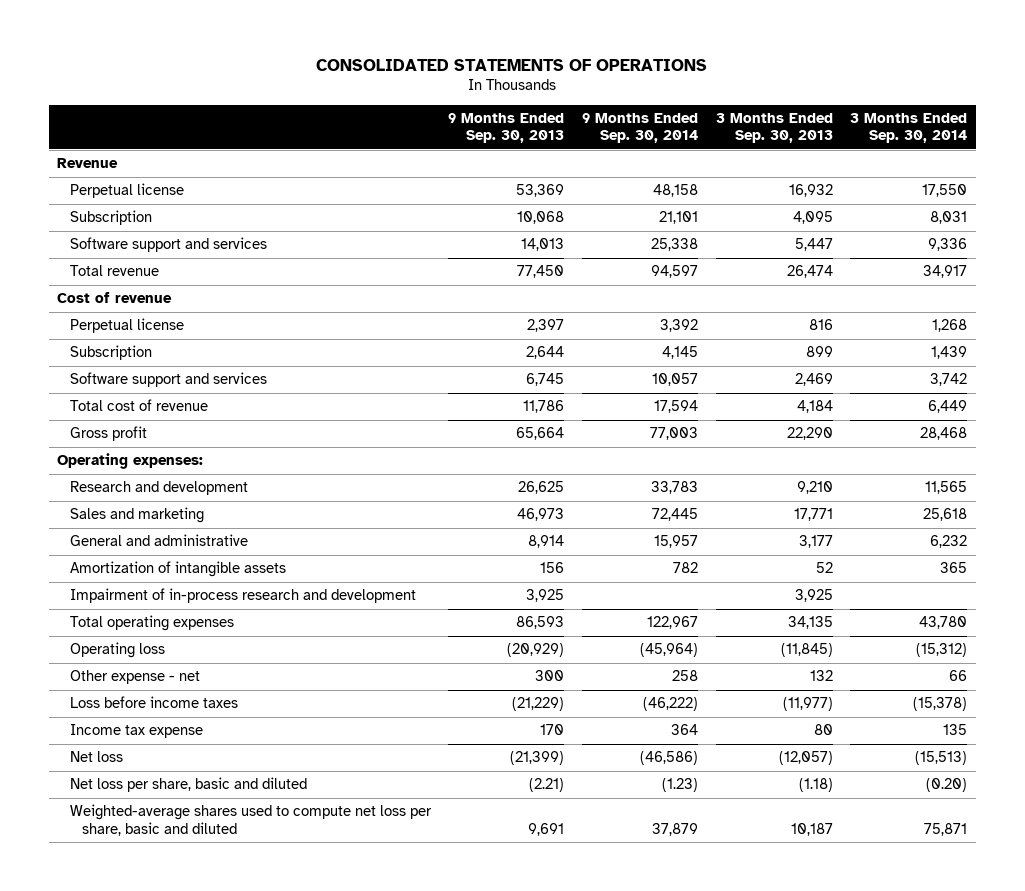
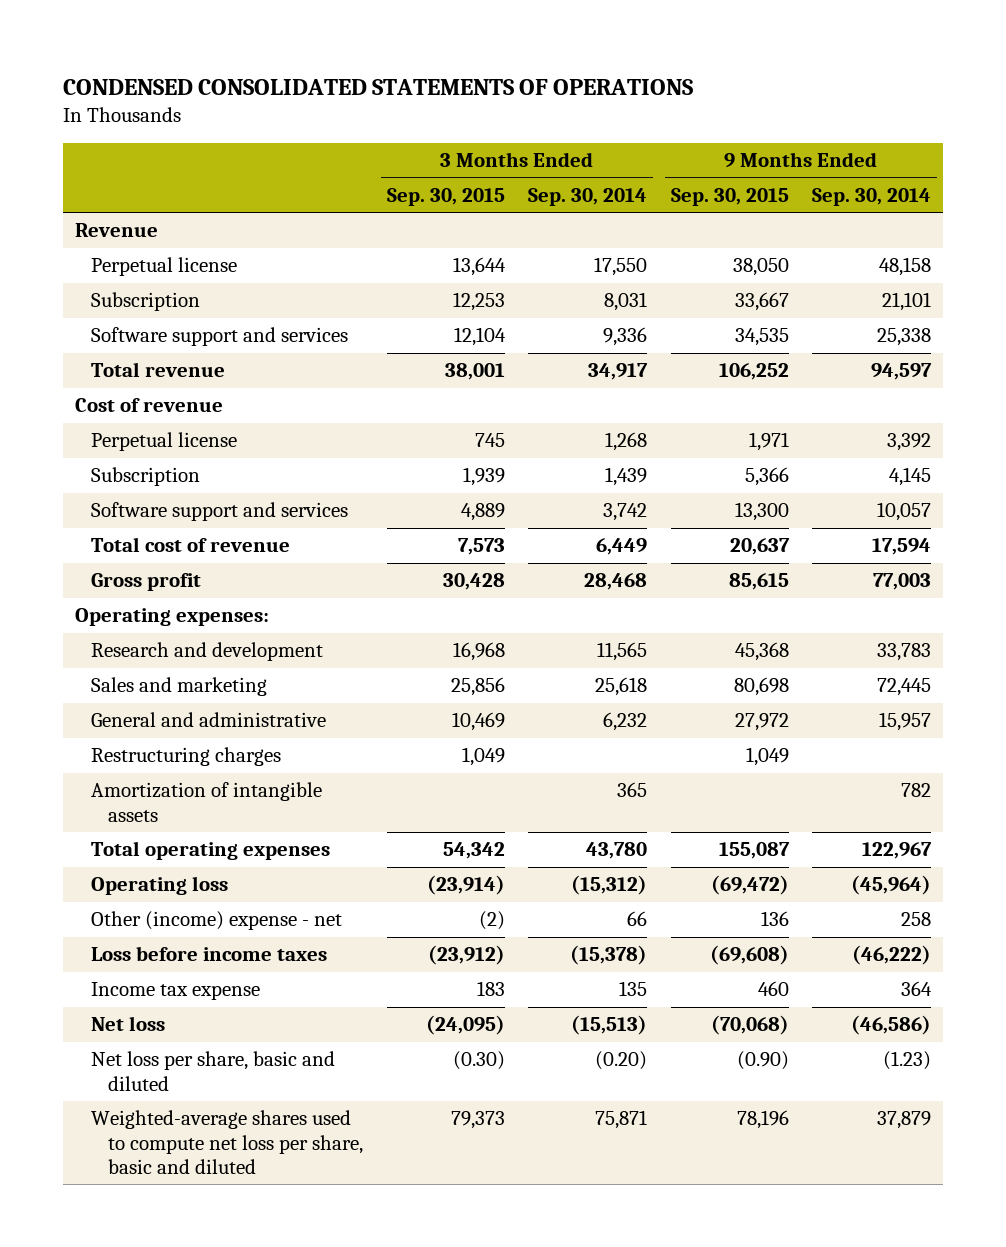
[316,58,708,71] CONSOLIDATED STATEMENTS OF OPERATIONS -> [62,78,693,95] CONDENSED CONSOLIDATED STATEMENTS OF OPERATIONS
[448,112,565,144] 9 Months Ended Sep. 30, 2013 -> none
[715,112,833,144] 3 Months Ended Sep. 30, 2013 -> none
none -> [386,187,505,206] Sep. 30, 2015
none -> [670,187,789,206] Sep. 30, 2015
none -> [91,747,282,767] Restructuring charges
[69,588,416,604] Impairment of in-process research and development -> none
[69,670,200,685] Other expense - net -> [91,911,343,931] Other (income) expense - net

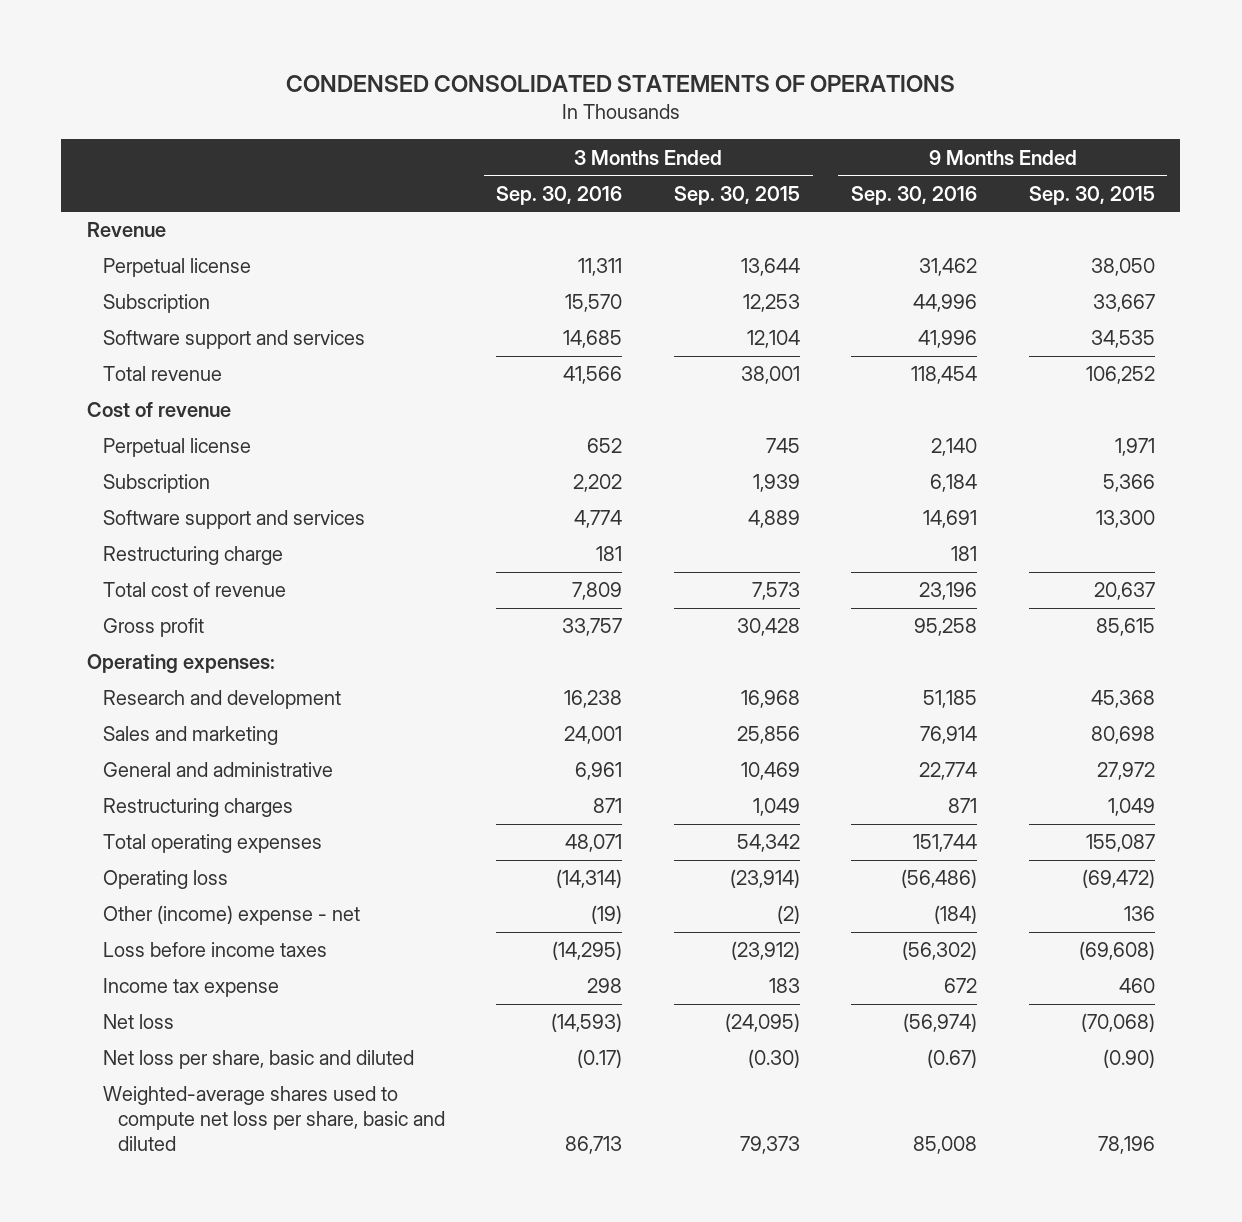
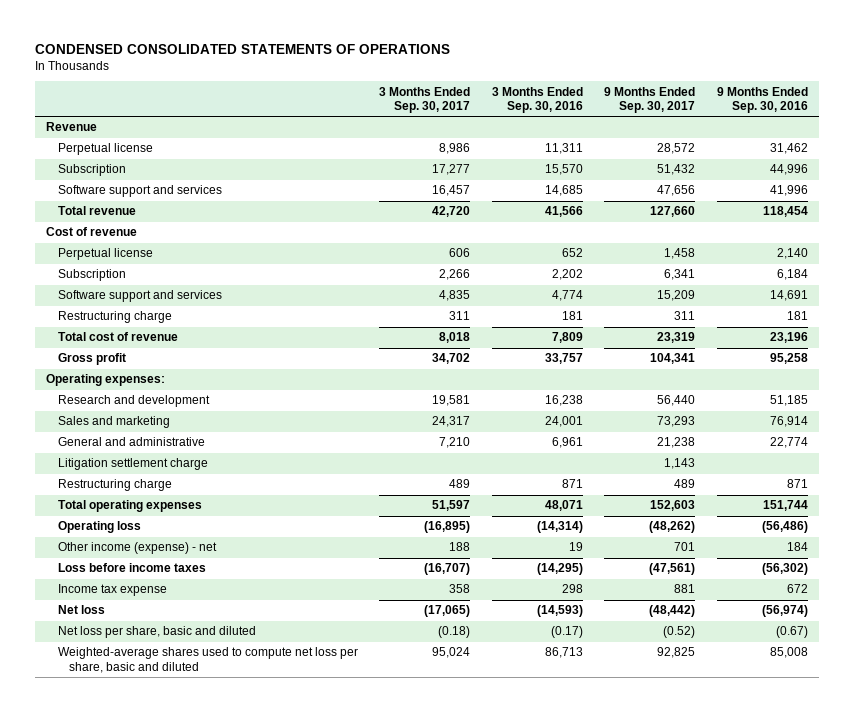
[673,185,800,205] Sep. 30, 2015 -> none
[1028,185,1155,205] Sep. 30, 2015 -> none
none -> [379,86,471,114] 3 Months Ended Sep. 30, 2017
none -> [604,86,696,114] 9 Months Ended Sep. 30, 2017
none -> [57,458,208,471] Litigation settlement charge
[102,798,293,818] Restructuring charges -> [57,479,172,492] Restructuring charge
[102,905,360,926] Other (income) expense - net -> [57,542,217,555] Other income (expense) - net
[591,905,623,925] (19) -> [568,542,583,552] 19
[934,905,978,925] (184) -> [787,542,809,552] 184

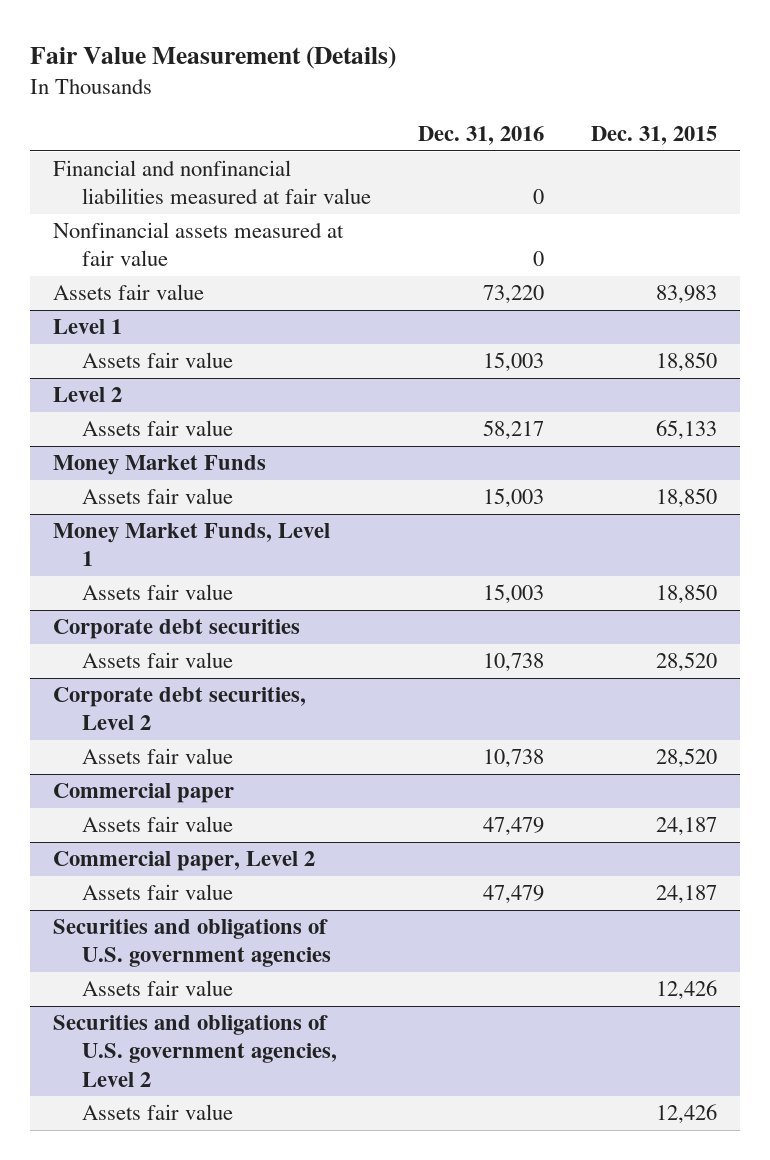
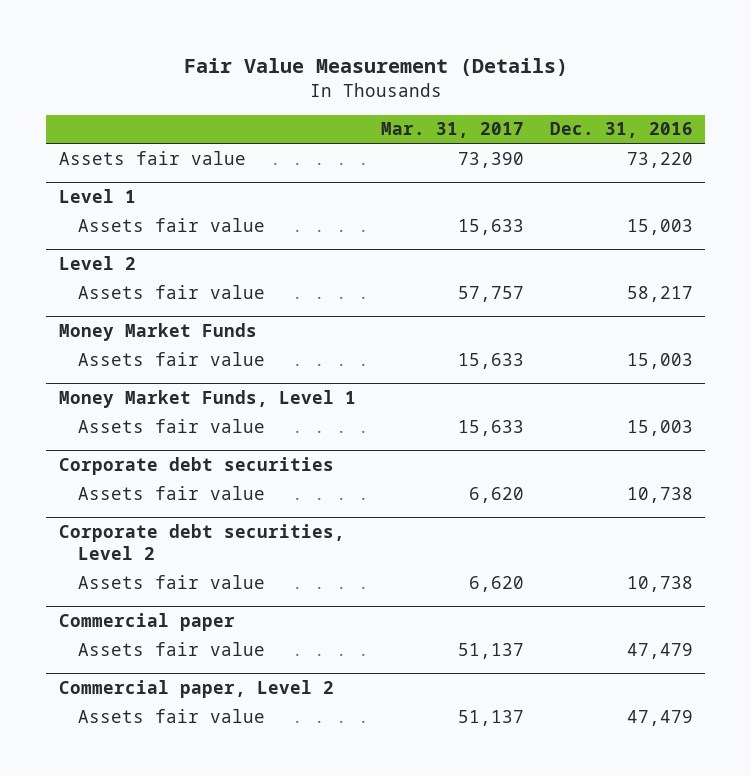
[590,126,717,146] Dec. 31, 2015 -> none
none -> [381,122,525,139] Mar. 31, 2017
[53,160,372,205] Financial and nonfinancial liabilities measured at fair value -> none
[53,222,345,267] Nonfinancial assets measured at fair value -> none
[53,919,332,968] Securities and obligations of U.S. government agencies -> none
[82,980,234,997] Assets fair value -> none
[53,1015,338,1087] Securities and obligations of U.S. government agencies, Level 2 -> none
[82,1104,234,1121] Assets fair value -> none

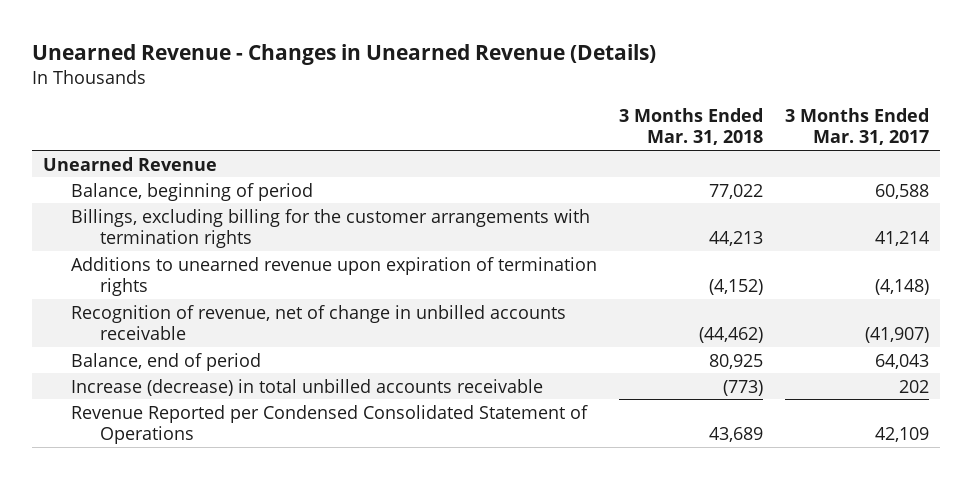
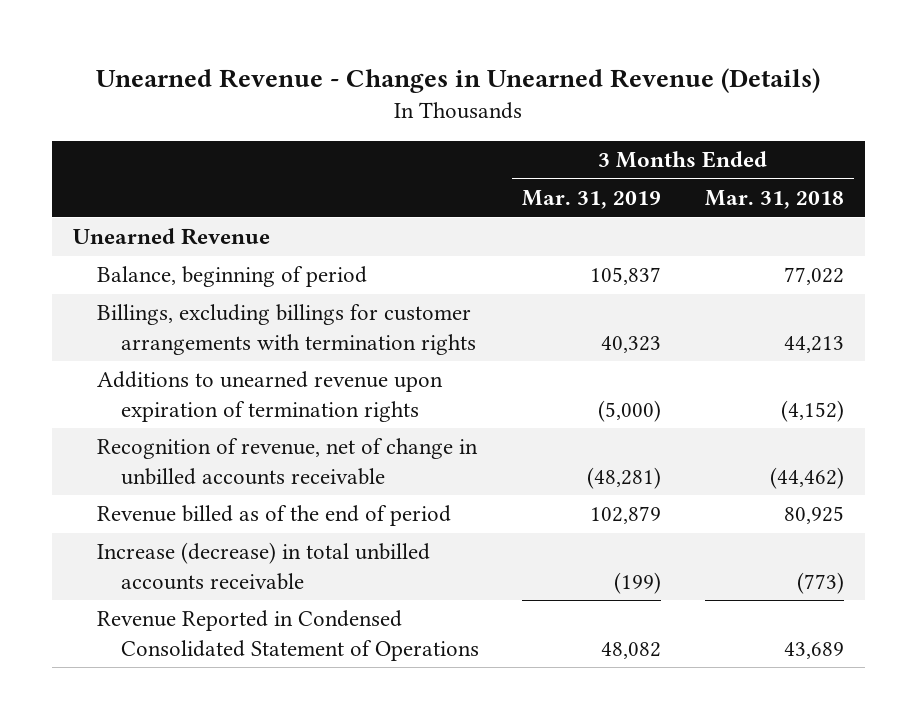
[785,108,930,146] 3 Months Ended Mar. 31, 2017 -> none
none -> [522,190,662,210] Mar. 31, 2019
[71,208,591,248] Billings, excluding billing for the customer arrangements with termination rights -> [97,304,477,355] Billings, excluding billings for customer arrangements with termination rights
[71,352,262,371] Balance, end of period -> [97,505,452,527] Revenue billed as of the end of period
[71,404,589,444] Revenue Reported per Condensed Consolidated Statement of Operations -> [97,610,480,661] Revenue Reported in Condensed Consolidated Statement of Operations

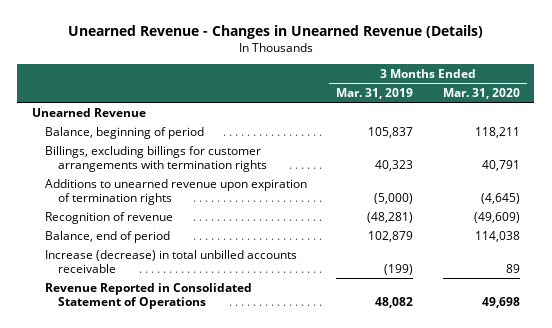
[704,190,844,210] Mar. 31, 2018 -> none
none -> [442,87,520,99] Mar. 31, 2020
[97,438,479,485] Recognition of revenue, net of change in unbilled accounts receivable -> [44,211,173,224] Recognition of revenue
[97,505,452,527] Revenue billed as of the end of period -> [44,230,170,243] Balance, end of period
[97,610,480,661] Revenue Reported in Condensed Consolidated Statement of Operations -> [44,282,252,310] Revenue Reported in Consolidated Statement of Operations

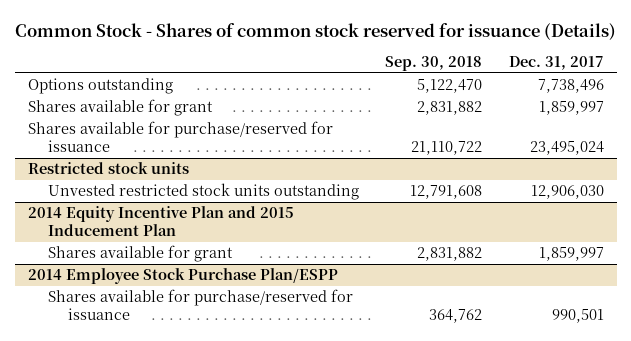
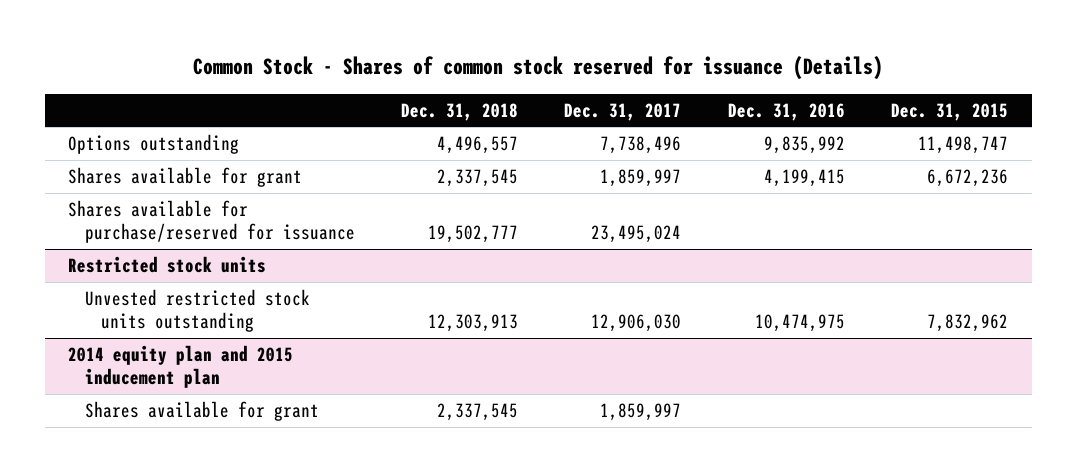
[385,56,483,72] Sep. 30, 2018 -> none
none -> [400,102,518,121] Dec. 31, 2018
none -> [727,102,845,121] Dec. 31, 2016
none -> [891,102,1009,121] Dec. 31, 2015
[27,206,294,236] 2014 Equity Incentive Plan and 2015 Inducement Plan -> [67,345,293,389] 2014 equity plan and 2015 inducement plan
[27,268,338,285] 2014 Employee Stock Purchase Plan/ESPP -> none
[48,289,354,320] Shares available for purchase/reserved for issuance -> none

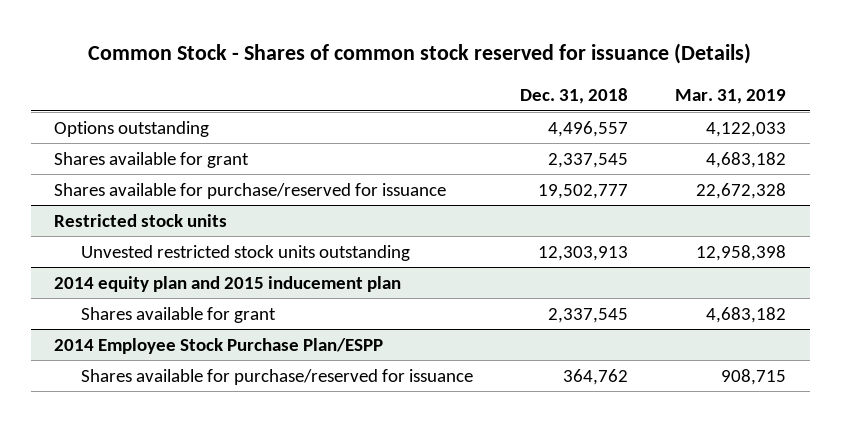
[564,102,682,121] Dec. 31, 2017 -> none
[727,102,845,121] Dec. 31, 2016 -> none
[891,102,1009,121] Dec. 31, 2015 -> none
none -> [675,89,787,105] Mar. 31, 2019
none -> [54,337,384,354] 2014 Employee Stock Purchase Plan/ESPP
none -> [81,368,474,385] Shares available for purchase/reserved for issuance

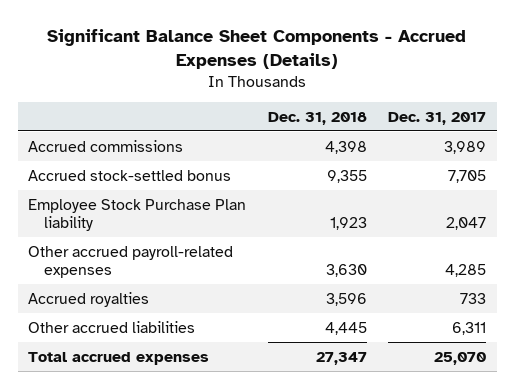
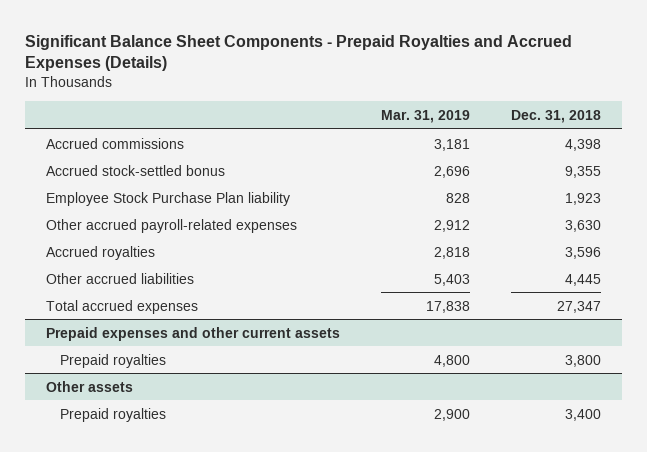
[47,28,467,69] Significant Balance Sheet Components - Accrued Expenses (Details) -> [25,34,573,72] Significant Balance Sheet Components - Prepaid Royalties and Accrued Expenses (Details)
[388,111,487,125] Dec. 31, 2017 -> none
none -> [381,109,471,123] Mar. 31, 2019
none -> [45,326,340,341] Prepaid expenses and other current assets
none -> [60,353,167,368] Prepaid royalties
none -> [45,380,133,392] Other assets
none -> [60,407,167,422] Prepaid royalties

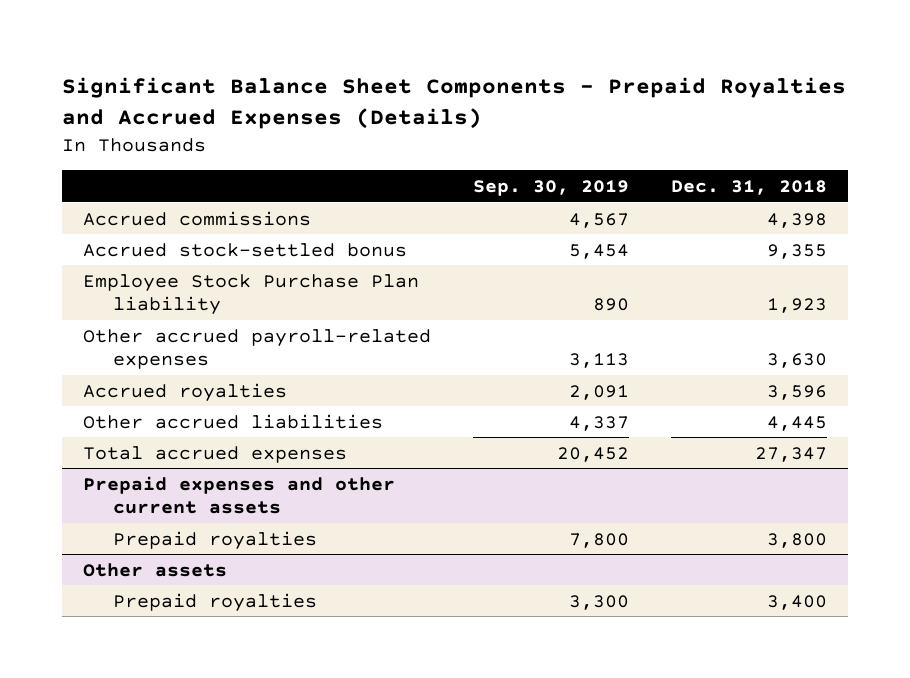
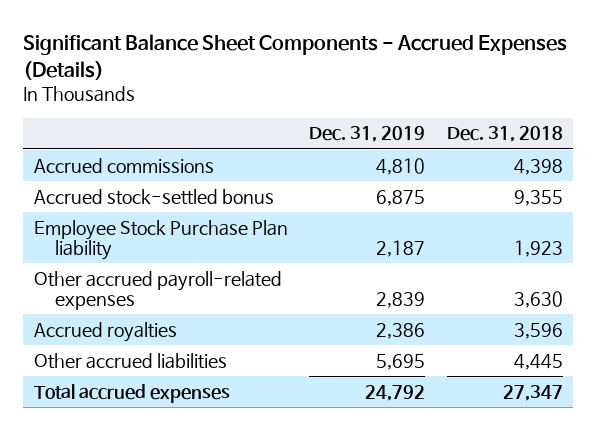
[62,76,847,129] Significant Balance Sheet Components - Prepaid Royalties and Accrued Expenses (Details) -> [23,34,568,81] Significant Balance Sheet Components - Accrued Expenses (Details)
[472,180,629,197] Sep. 30, 2019 -> none
none -> [309,126,426,143] Dec. 31, 2019
[83,475,396,514] Prepaid expenses and other current assets -> none
[113,530,318,550] Prepaid royalties -> none
[83,562,228,577] Other assets -> none
[113,592,318,612] Prepaid royalties -> none

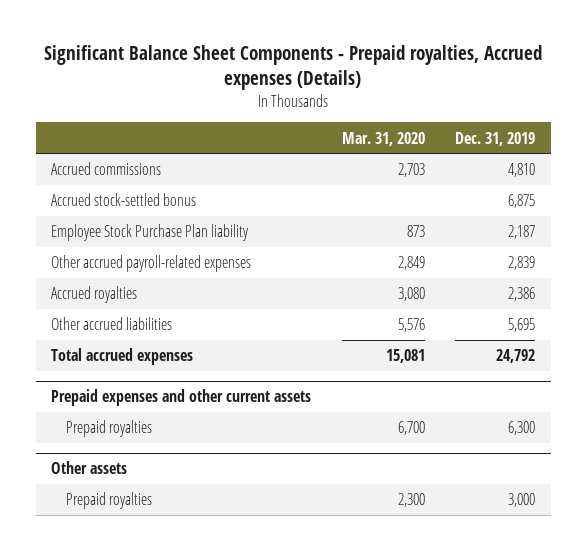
[23,34,568,81] Significant Balance Sheet Components - Accrued Expenses (Details) -> [44,45,543,91] Significant Balance Sheet Components - Prepaid royalties, Accrued expenses (Details)
[446,126,563,143] Dec. 31, 2018 -> none
none -> [341,131,425,146] Mar. 31, 2020
none -> [51,389,312,407] Prepaid expenses and other current assets
none -> [65,420,152,438] Prepaid royalties
none -> [51,461,128,475] Other assets
none -> [65,492,152,510] Prepaid royalties

